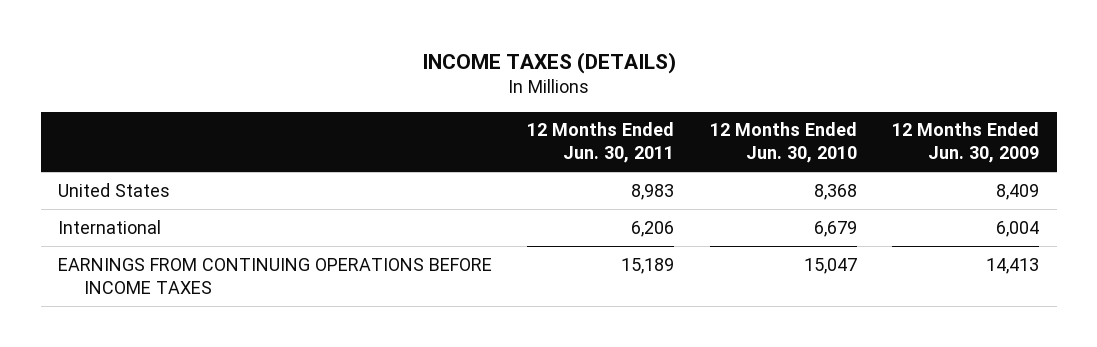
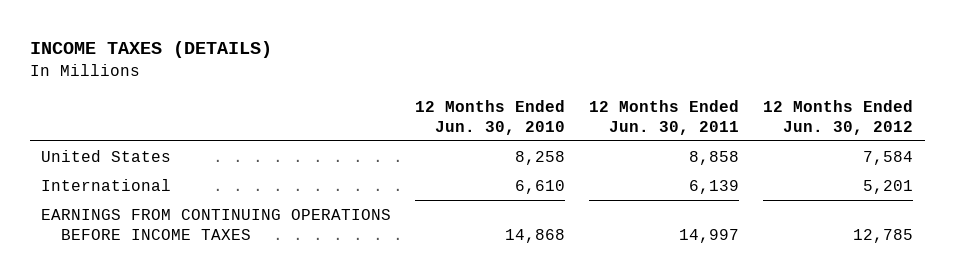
[892,122,1040,164] 12 Months Ended Jun. 30, 2009 -> none
none -> [762,99,913,135] 12 Months Ended Jun. 30, 2012
[631,183,675,200] 8,983 -> [688,150,739,165] 8,858
[813,183,857,200] 8,368 -> [515,150,566,165] 8,258
[631,220,675,237] 6,206 -> [688,179,739,194] 6,139
[813,220,857,237] 6,679 -> [515,179,566,194] 6,610
[621,257,675,274] 15,189 -> [678,228,739,243] 14,997
[803,257,857,274] 15,047 -> [505,228,566,243] 14,868

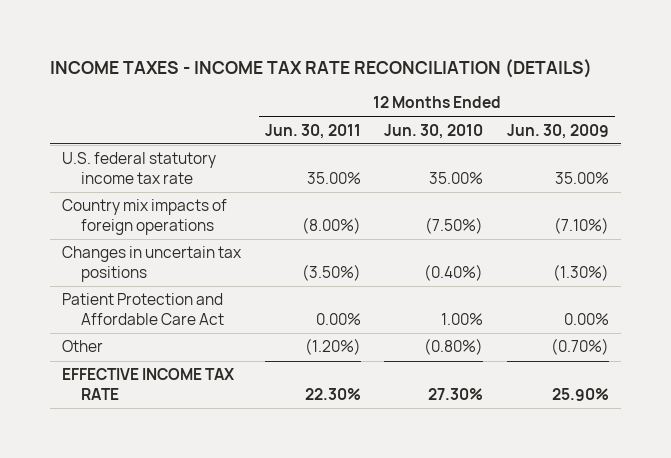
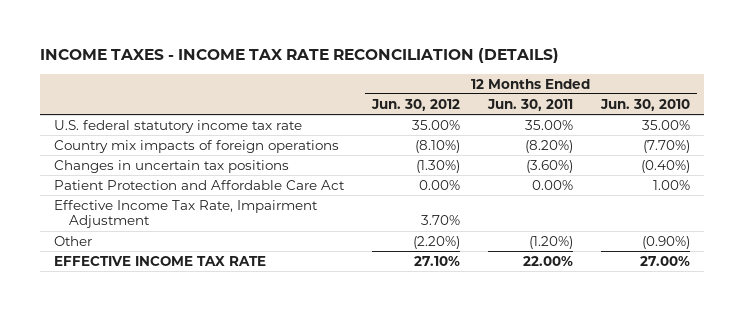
[507,123,610,139] Jun. 30, 2009 -> none
none -> [370,98,460,111] Jun. 30, 2012
[301,217,361,235] (8.00%) -> [525,139,574,153] (8.20%)
[425,217,484,235] (7.50%) -> [643,139,691,153] (7.70%)
[301,264,361,282] (3.50%) -> [526,159,574,173] (3.60%)
none -> [53,199,318,229] Effective Income Tax Rate, Impairment Adjustment
[424,338,484,356] (0.80%) -> [642,235,691,249] (0.90%)
[304,388,361,401] 22.30% -> [523,255,574,266] 22.00%
[428,388,484,401] 27.30% -> [640,255,691,266] 27.00%

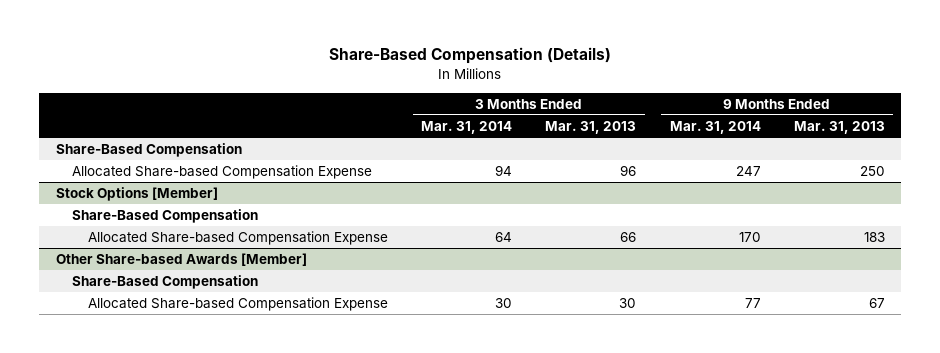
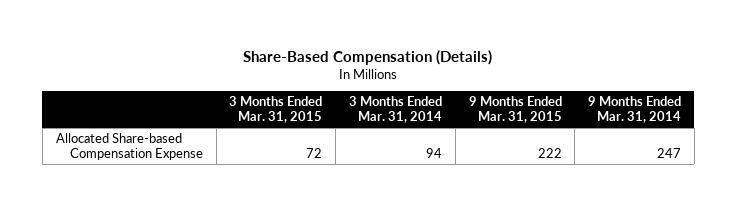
[545,121,637,135] Mar. 31, 2013 -> none
[793,121,885,135] Mar. 31, 2013 -> none
none -> [229,95,323,124] 3 Months Ended Mar. 31, 2015
none -> [468,95,562,124] 9 Months Ended Mar. 31, 2015
[55,143,242,158] Share-Based Compensation -> none
[55,187,218,202] Stock Options [Member] -> none
[72,209,259,224] Share-Based Compensation -> none
[88,231,389,246] Allocated Share-based Compensation Expense -> none
[55,253,307,267] Other Share-based Awards [Member] -> none
[72,275,259,290] Share-Based Compensation -> none
[88,297,389,312] Allocated Share-based Compensation Expense -> none

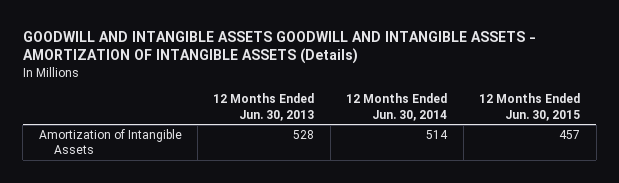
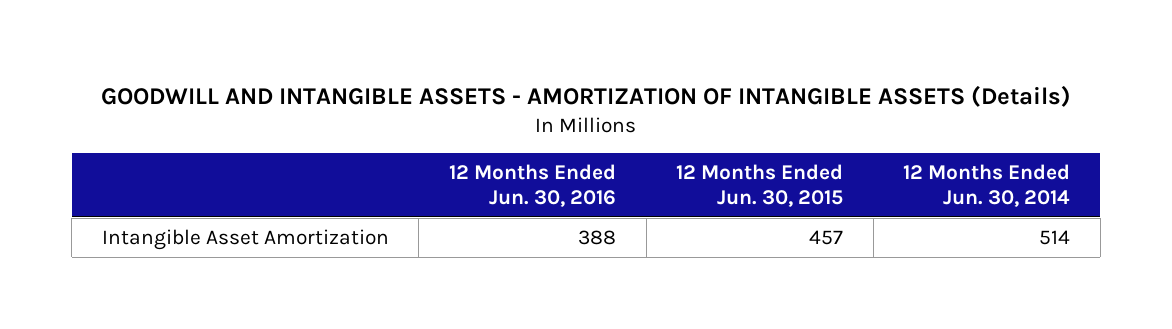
[22,30,536,65] GOODWILL AND INTANGIBLE ASSETS GOODWILL AND INTANGIBLE ASSETS - AMORTIZATION OF INTANGIBLE ASSETS (Details) -> [101,85,1072,108] GOODWILL AND INTANGIBLE ASSETS - AMORTIZATION OF INTANGIBLE ASSETS (Details)
[213,93,315,121] 12 Months Ended Jun. 30, 2013 -> none
none -> [449,163,617,208] 12 Months Ended Jun. 30, 2016
[38,129,182,155] Amortization of Intangible Assets -> [101,228,389,250] Intangible Asset Amortization

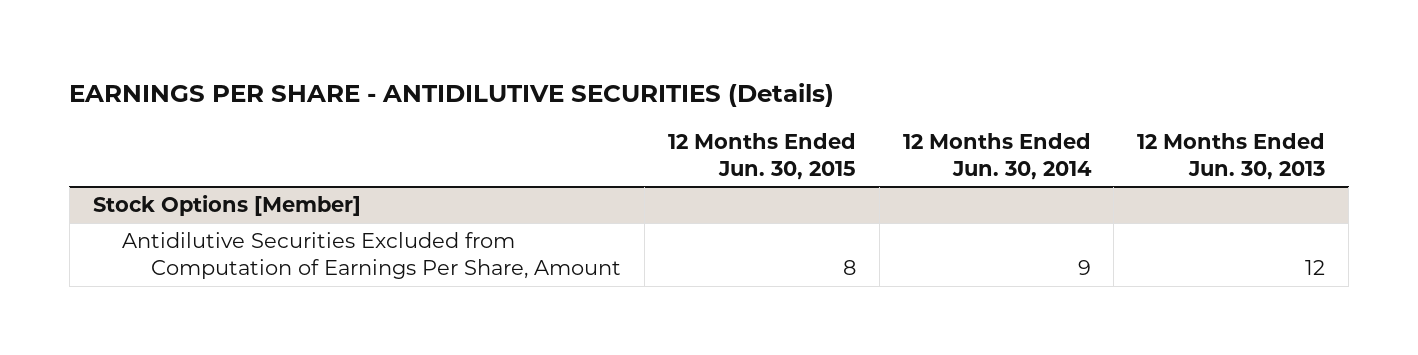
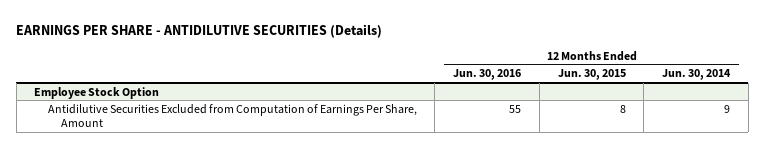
[1137,132,1326,180] 12 Months Ended Jun. 30, 2013 -> none
none -> [453,69,522,81] Jun. 30, 2016
[92,195,361,217] Stock Options [Member] -> [34,86,160,99] Employee Stock Option

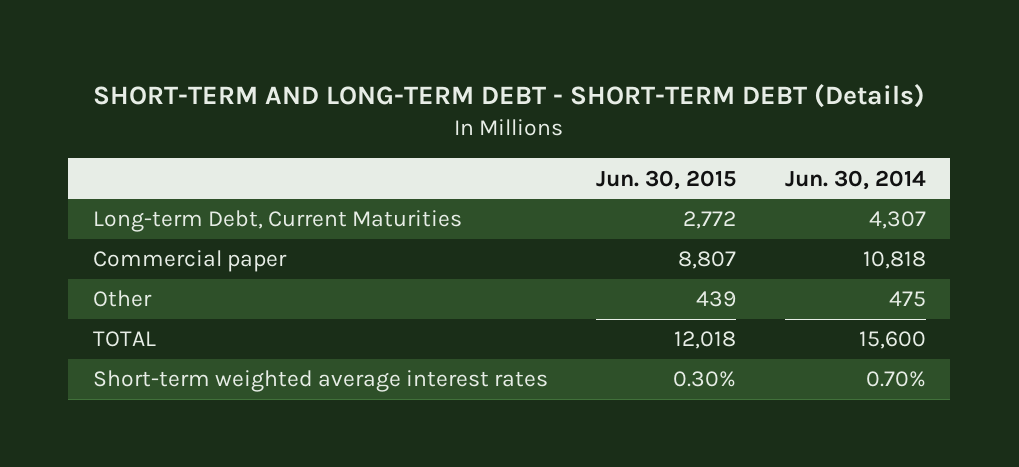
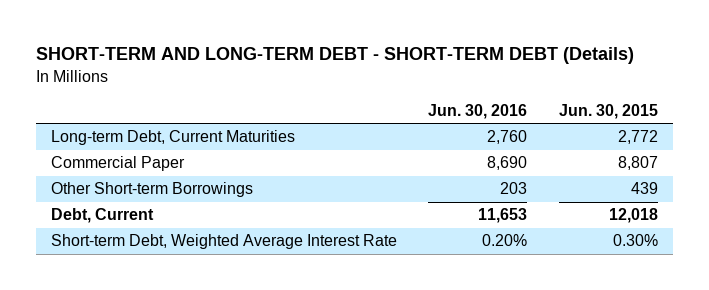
[784,169,926,190] Jun. 30, 2014 -> none
none -> [428,103,528,119] Jun. 30, 2016
[92,250,287,273] Commercial paper -> [51,156,186,172] Commercial Paper
[92,290,152,308] Other -> [51,182,254,198] Other Short-term Borrowings
[92,331,156,348] TOTAL -> [51,208,155,224] Debt, Current
[92,370,548,393] Short-term weighted average interest rates -> [51,234,398,250] Short-term Debt, Weighted Average Interest Rate

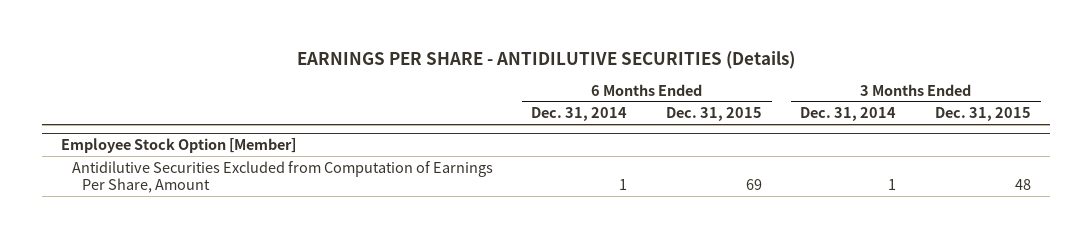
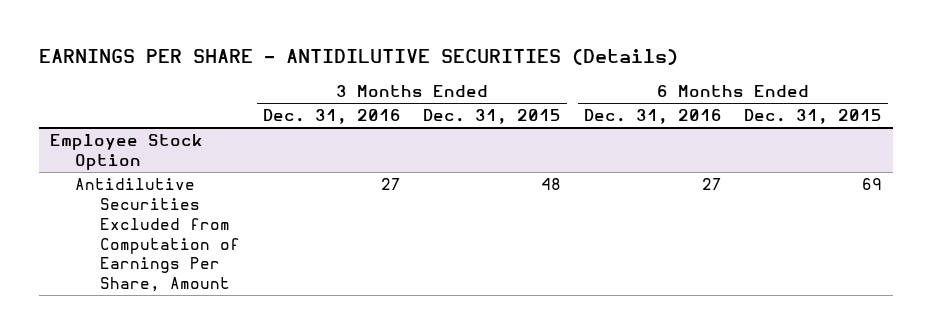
[531,107,628,122] Dec. 31, 2014 -> none
[800,107,897,122] Dec. 31, 2014 -> none
none -> [262,109,401,125] Dec. 31, 2016
none -> [583,109,722,125] Dec. 31, 2016
[61,138,297,154] Employee Stock Option [Member] -> [50,134,204,170] Employee Stock Option

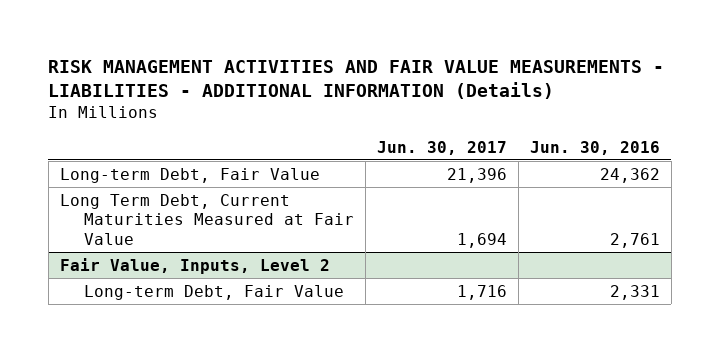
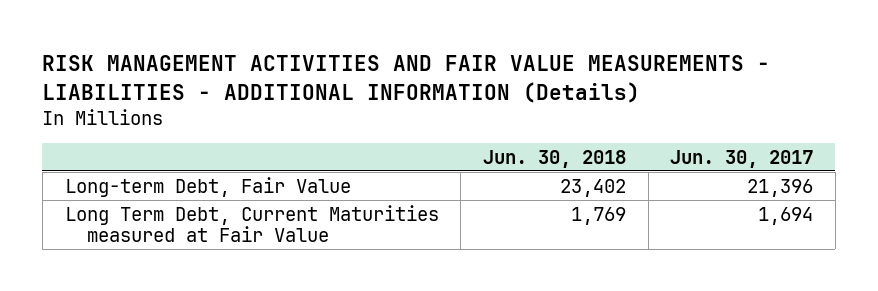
[529,140,660,155] Jun. 30, 2016 -> none
none -> [482,149,626,168] Jun. 30, 2018
[59,257,330,274] Fair Value, Inputs, Level 2 -> none
[83,284,344,300] Long-term Debt, Fair Value -> none
[59,193,354,246] Long Term Debt, Current Maturities Measured at Fair Value -> [64,204,439,242] Long Term Debt, Current Maturities measured at Fair Value

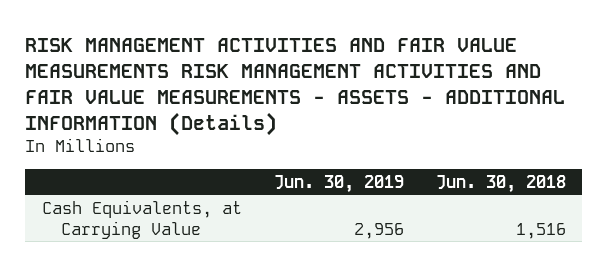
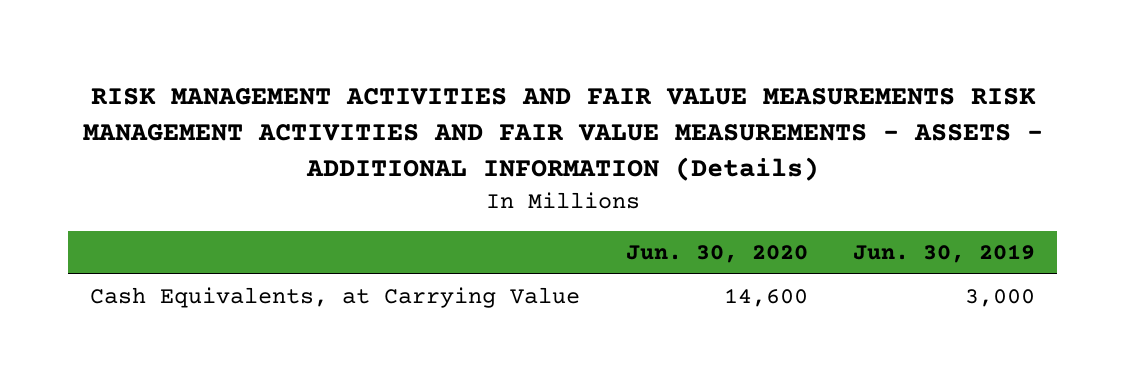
[435,174,566,193] Jun. 30, 2018 -> none
none -> [625,245,808,264] Jun. 30, 2020
[353,222,404,239] 2,956 -> [964,289,1035,308] 3,000

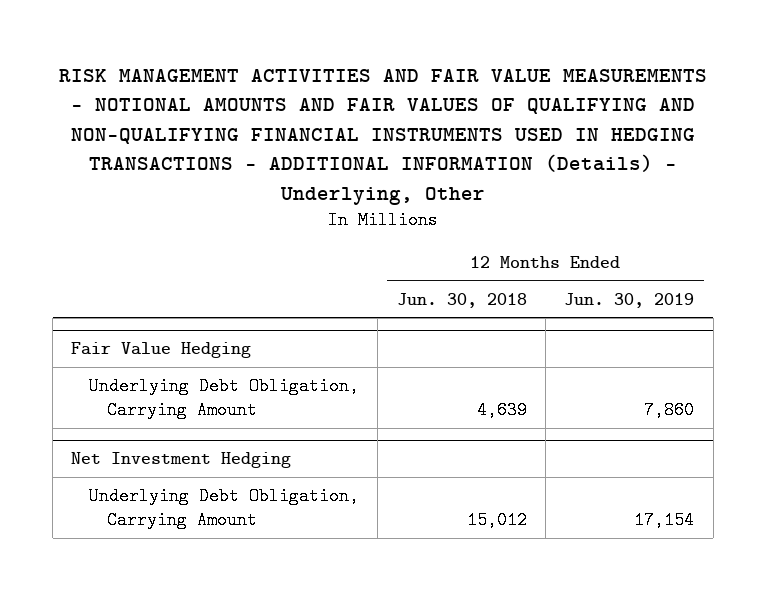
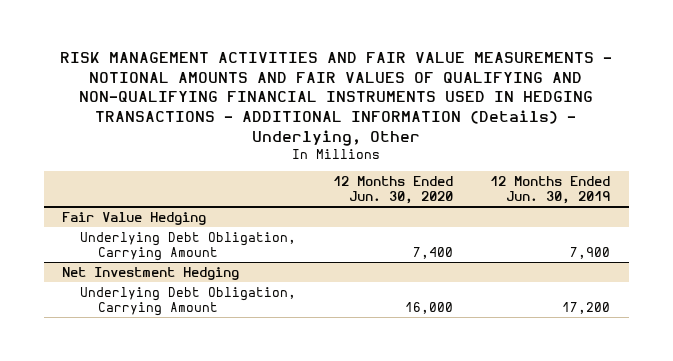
[396,292,527,308] Jun. 30, 2018 -> none
none -> [333,176,454,205] 12 Months Ended Jun. 30, 2020
[644,401,695,420] 7,860 -> [570,246,611,259] 7,900
[634,511,695,530] 17,154 -> [562,301,611,314] 17,200

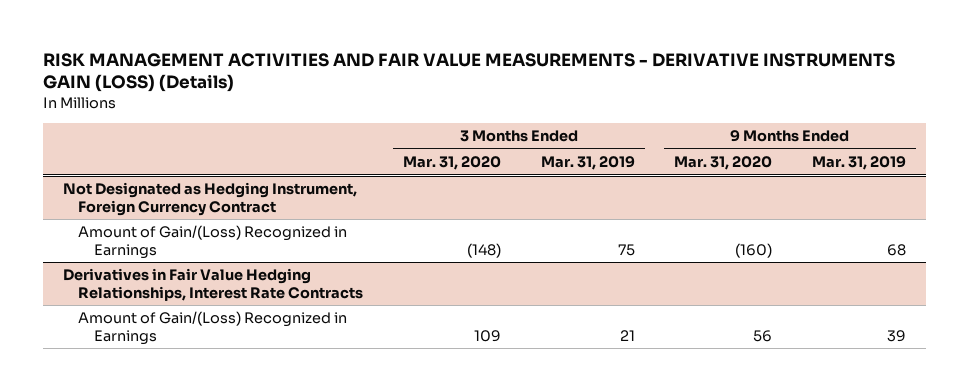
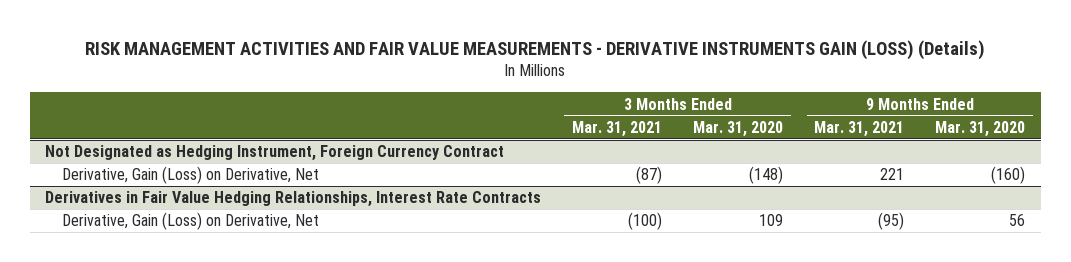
[540,156,635,171] Mar. 31, 2019 -> none
[812,156,907,171] Mar. 31, 2019 -> none
none -> [572,121,663,138] Mar. 31, 2021
none -> [814,121,905,138] Mar. 31, 2021
[78,225,348,259] Amount of Gain/(Loss) Recognized in Earnings -> [61,166,319,185] Derivative, Gain (Loss) on Derivative, Net
[78,311,348,345] Amount of Gain/(Loss) Recognized in Earnings -> [61,212,319,231] Derivative, Gain (Loss) on Derivative, Net

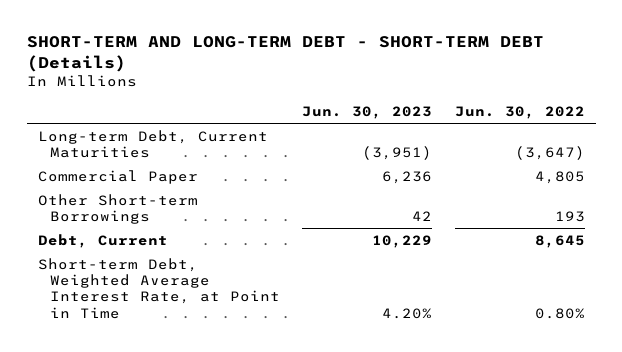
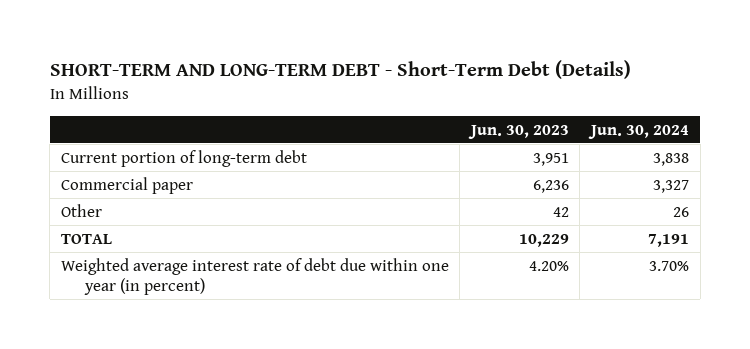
[26,36,544,72] SHORT-TERM AND LONG-TERM DEBT - SHORT-TERM DEBT (Details) -> [49,60,631,80] SHORT-TERM AND LONG-TERM DEBT - Short-Term Debt (Details)
[454,105,585,119] Jun. 30, 2022 -> none
none -> [588,124,690,139] Jun. 30, 2024
[37,129,268,158] Long-term Debt, Current Maturities -> [60,149,307,167] Current portion of long-term debt
[362,145,433,160] (3,951) -> [532,152,569,166] 3,951
[37,169,198,184] Commercial Paper -> [60,176,193,194] Commercial paper
[37,193,198,224] Other Short-term Borrowings -> [60,203,102,217] Other
[37,233,168,248] Debt, Current -> [60,233,112,244] TOTAL
[37,257,280,319] Short-term Debt, Weighted Average Interest Rate, at Point in Time -> [60,257,449,296] Weighted average interest rate of debt due within one year (in percent)

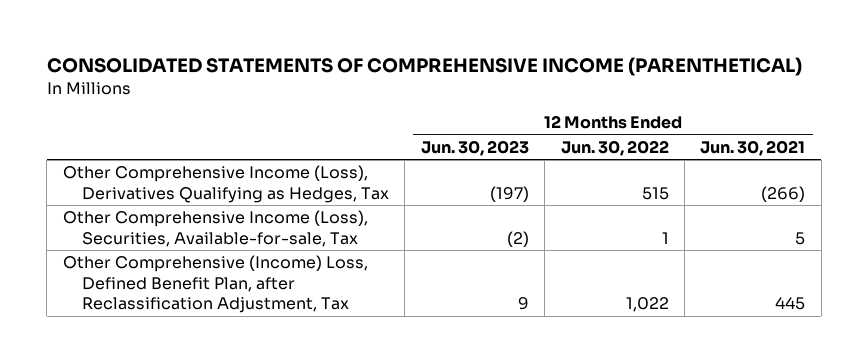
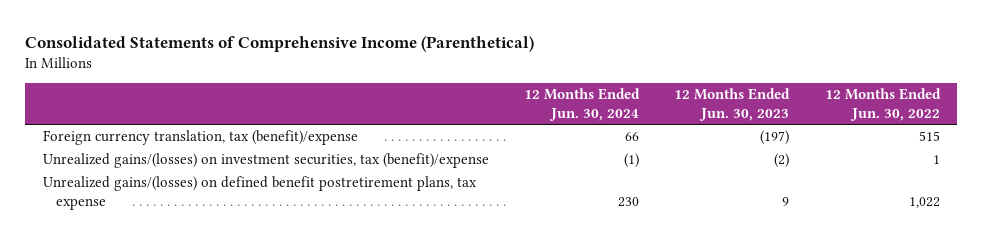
[46,56,802,76] CONSOLIDATED STATEMENTS OF COMPREHENSIVE INCOME (PARENTHETICAL) -> [24,35,534,52] Consolidated Statements of Comprehensive Income (Parenthetical)
[700,139,806,156] Jun. 30, 2021 -> none
none -> [523,87,640,121] 12 Months Ended Jun. 30, 2024
[62,165,390,203] Other Comprehensive Income (Loss), Derivatives Qualifying as Hedges, Tax -> [42,130,358,146] Foreign currency translation, tax (benefit)/expense
[62,210,368,247] Other Comprehensive Income (Loss), Securities, Available-for-sale, Tax -> [42,153,489,169] Unrealized gains/(losses) on investment securities, tax (benefit)/expense
[62,255,368,314] Other Comprehensive (Income) Loss, Defined Benefit Plan, after Reclassification Adjustment, Tax -> [42,176,477,211] Unrealized gains/(losses) on defined benefit postretirement plans, tax expense

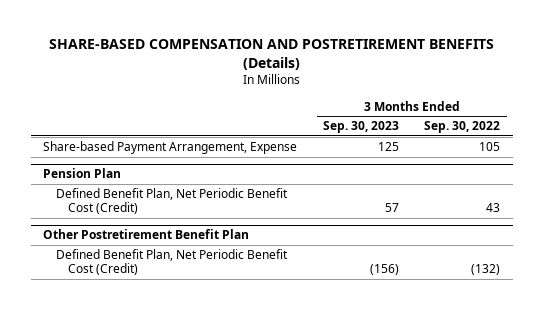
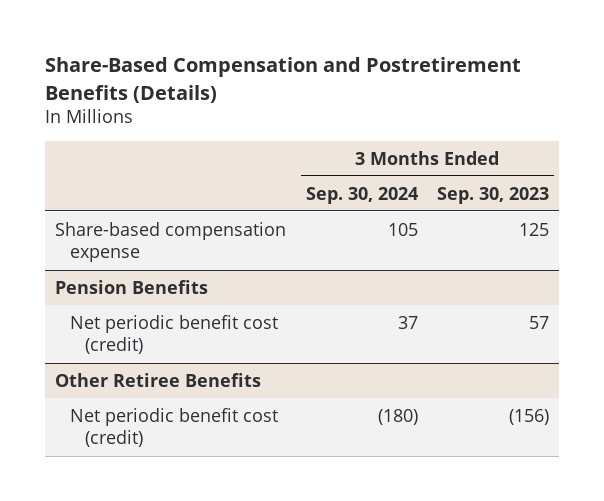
[48,39,494,71] SHARE-BASED COMPENSATION AND POSTRETIREMENT BENEFITS (Details) -> [45,57,522,103] Share-Based Compensation and Postretirement Benefits (Details)
[424,121,501,134] Sep. 30, 2022 -> none
none -> [305,186,418,204] Sep. 30, 2024
[43,141,298,155] Share-based Payment Arrangement, Expense -> [54,221,286,263] Share-based compensation expense
[43,168,122,179] Pension Plan -> [54,279,208,294] Pension Benefits
[55,188,288,215] Defined Benefit Plan, Net Periodic Benefit Cost (Credit) -> [69,314,278,355] Net periodic benefit cost (credit)
[43,229,250,240] Other Postretirement Benefit Plan -> [54,372,261,387] Other Retiree Benefits
[55,249,288,276] Defined Benefit Plan, Net Periodic Benefit Cost (Credit) -> [69,407,278,448] Net periodic benefit cost (credit)

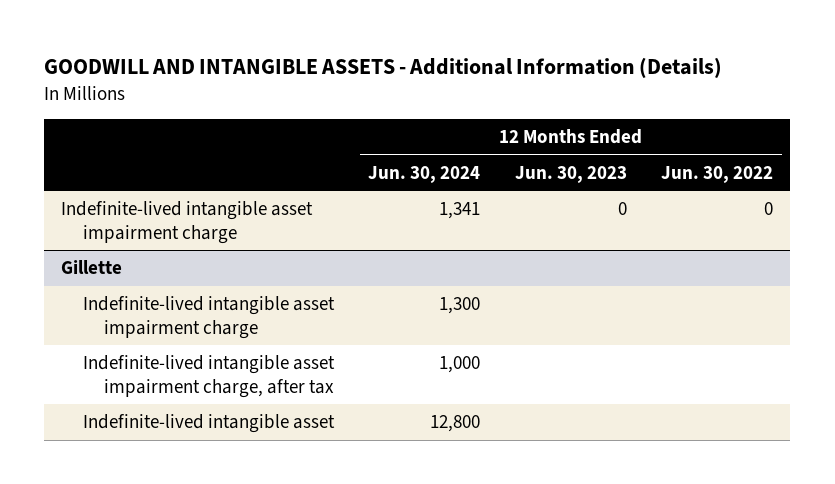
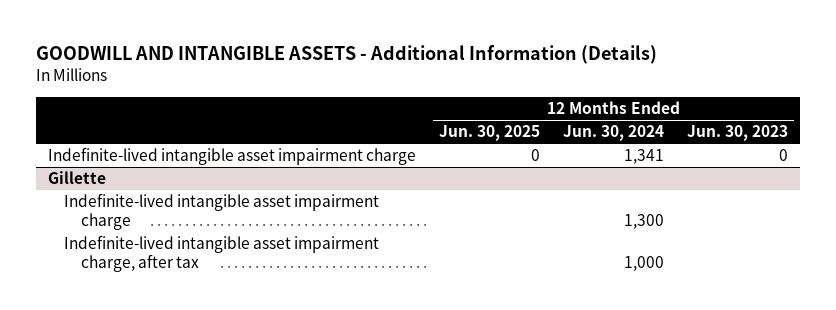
[661,165,774,183] Jun. 30, 2022 -> none
none -> [438,125,540,142] Jun. 30, 2025
[82,414,335,434] Indefinite-lived intangible asset -> none

